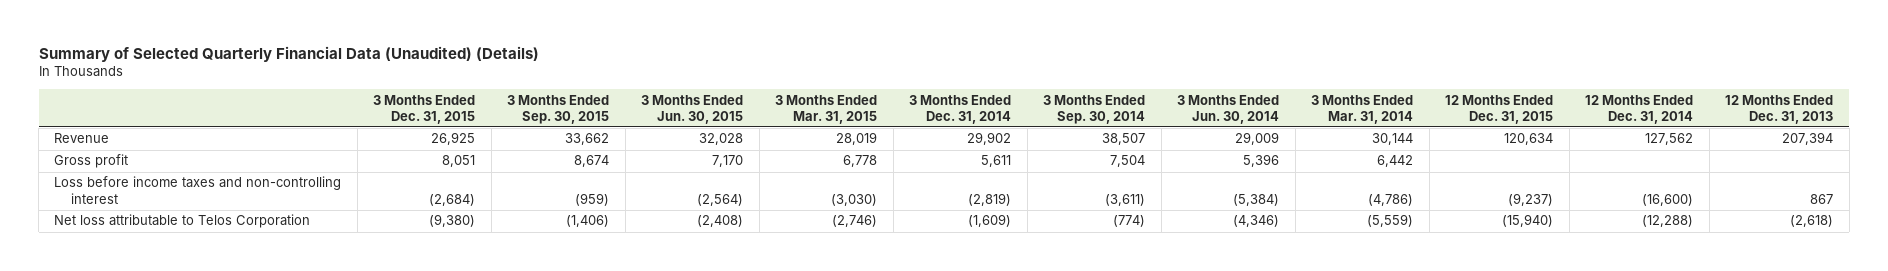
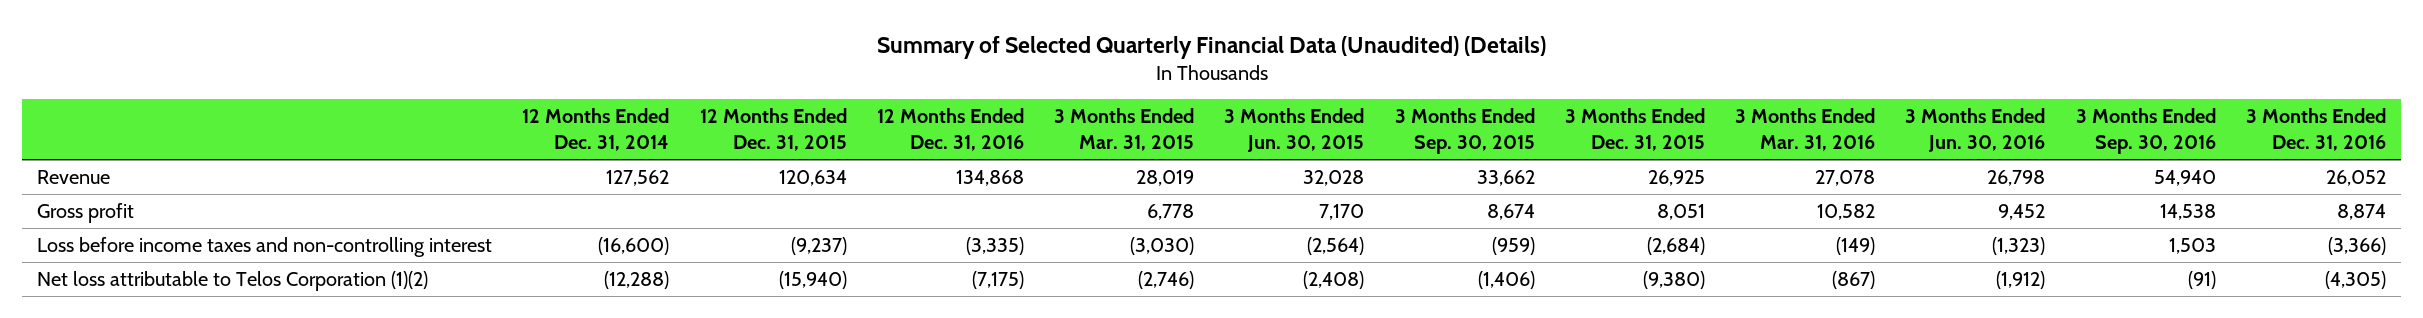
[909,94,1012,124] 3 Months Ended Dec. 31, 2014 -> none
[1043,94,1146,124] 3 Months Ended Sep. 30, 2014 -> none
[1177,94,1280,124] 3 Months Ended Jun. 30, 2014 -> none
[1311,94,1414,124] 3 Months Ended Mar. 31, 2014 -> none
[1725,94,1834,124] 12 Months Ended Dec. 31, 2013 -> none
none -> [876,108,1024,152] 12 Months Ended Dec. 31, 2016
none -> [1735,108,1876,152] 3 Months Ended Mar. 31, 2016
none -> [1905,108,2046,153] 3 Months Ended Jun. 30, 2016
none -> [2075,108,2216,155] 3 Months Ended Sep. 30, 2016
none -> [2245,108,2386,152] 3 Months Ended Dec. 31, 2016
[54,214,311,229] Net loss attributable to Telos Corporation -> [37,270,429,291] Net loss attributable to Telos Corporation (1)(2)

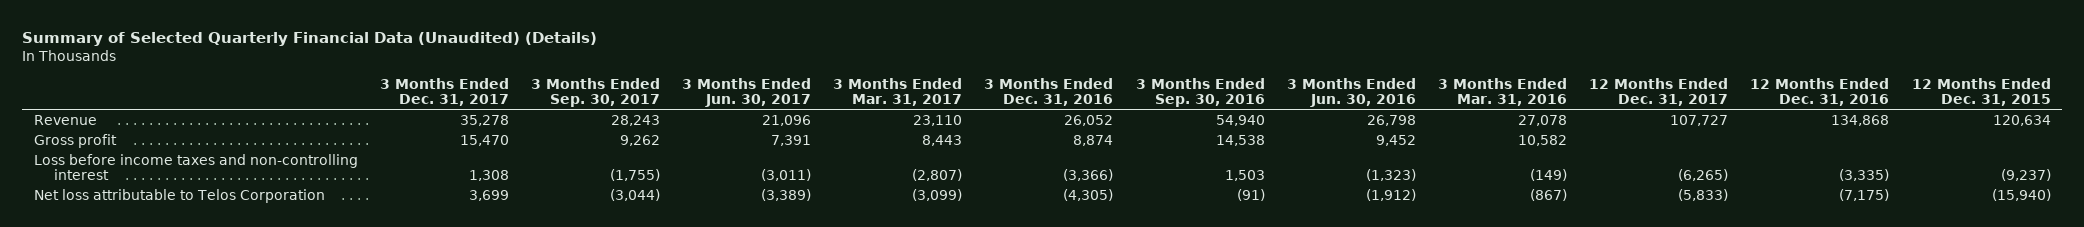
[522,108,670,152] 12 Months Ended Dec. 31, 2014 -> none
[1054,108,1195,152] 3 Months Ended Mar. 31, 2015 -> none
[1224,108,1365,153] 3 Months Ended Jun. 30, 2015 -> none
[1394,108,1535,155] 3 Months Ended Sep. 30, 2015 -> none
[1564,108,1705,152] 3 Months Ended Dec. 31, 2015 -> none
none -> [379,77,509,107] 3 Months Ended Dec. 31, 2017
none -> [530,77,660,108] 3 Months Ended Sep. 30, 2017
none -> [682,77,812,108] 3 Months Ended Jun. 30, 2017
none -> [833,77,963,107] 3 Months Ended Mar. 31, 2017
none -> [1589,77,1729,107] 12 Months Ended Dec. 31, 2017
[37,270,429,291] Net loss attributable to Telos Corporation (1)(2) -> [33,188,325,203] Net loss attributable to Telos Corporation

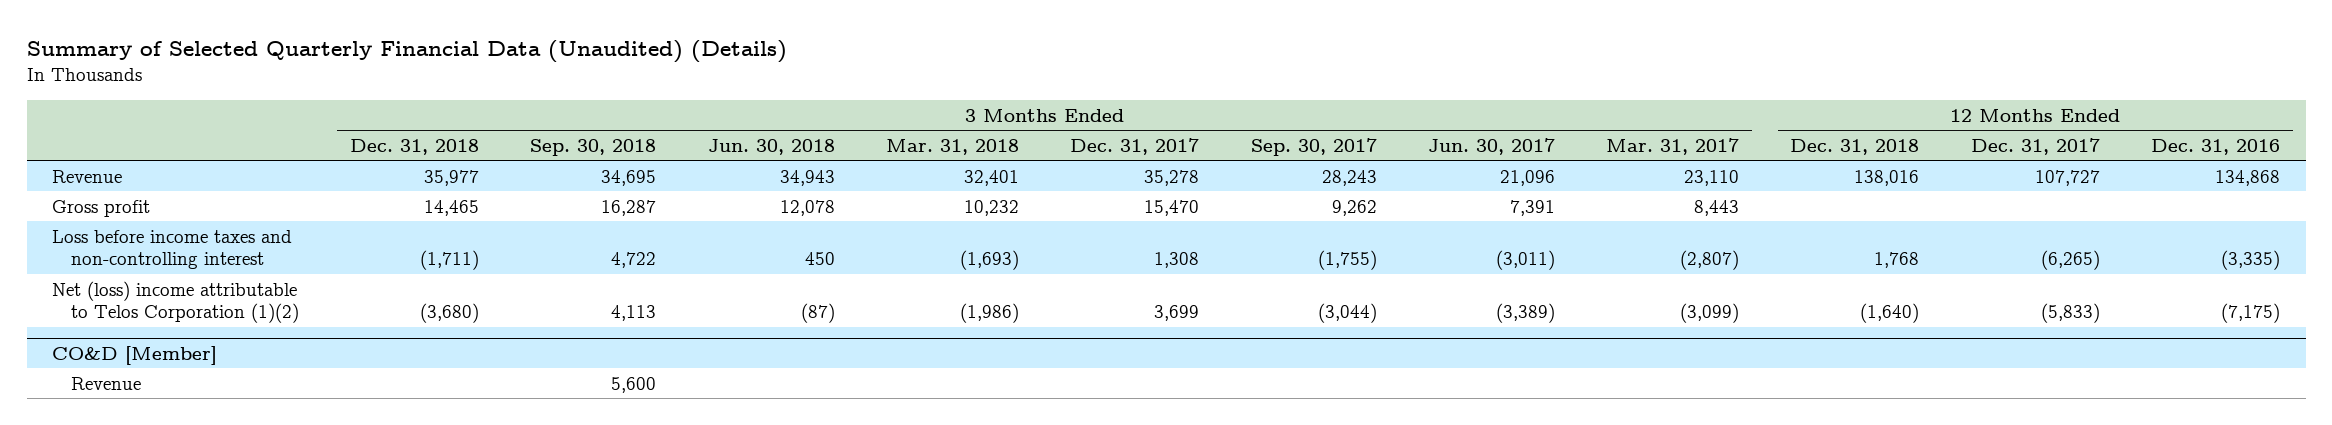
[984,77,1114,107] 3 Months Ended Dec. 31, 2016 -> none
[1135,77,1265,108] 3 Months Ended Sep. 30, 2016 -> none
[1286,77,1416,108] 3 Months Ended Jun. 30, 2016 -> none
[1438,77,1568,107] 3 Months Ended Mar. 31, 2016 -> none
[1911,77,2051,107] 12 Months Ended Dec. 31, 2015 -> none
none -> [350,138,480,155] Dec. 31, 2018
none -> [530,138,657,156] Sep. 30, 2018
none -> [707,138,835,155] Jun. 30, 2018
none -> [886,138,1020,155] Mar. 31, 2018
none -> [1790,138,1920,155] Dec. 31, 2018
[33,188,325,203] Net loss attributable to Telos Corporation -> [52,280,299,324] Net (loss) income attributable to Telos Corporation (1)(2)
none -> [52,345,218,365] CO&D [Member]
none -> [70,376,141,390] Revenue

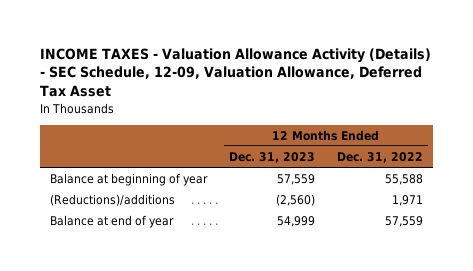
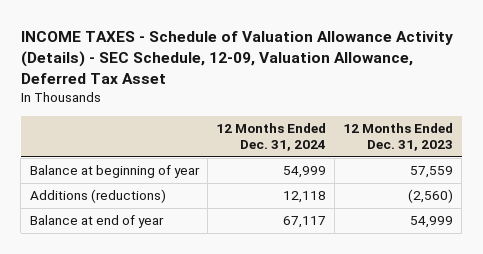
[39,47,431,98] INCOME TAXES - Valuation Allowance Activity (Details) - SEC Schedule, 12-09, Valuation Allowance, Deferred Tax Asset -> [20,30,453,85] INCOME TAXES - Schedule of Valuation Allowance Activity (Details) - SEC Schedule, 12-09, Valuation Allowance, Deferred Tax Asset
[336,151,423,163] Dec. 31, 2022 -> none
none -> [215,123,326,152] 12 Months Ended Dec. 31, 2024
[50,194,176,207] (Reductions)/additions -> [29,189,166,204] Additions (reductions)

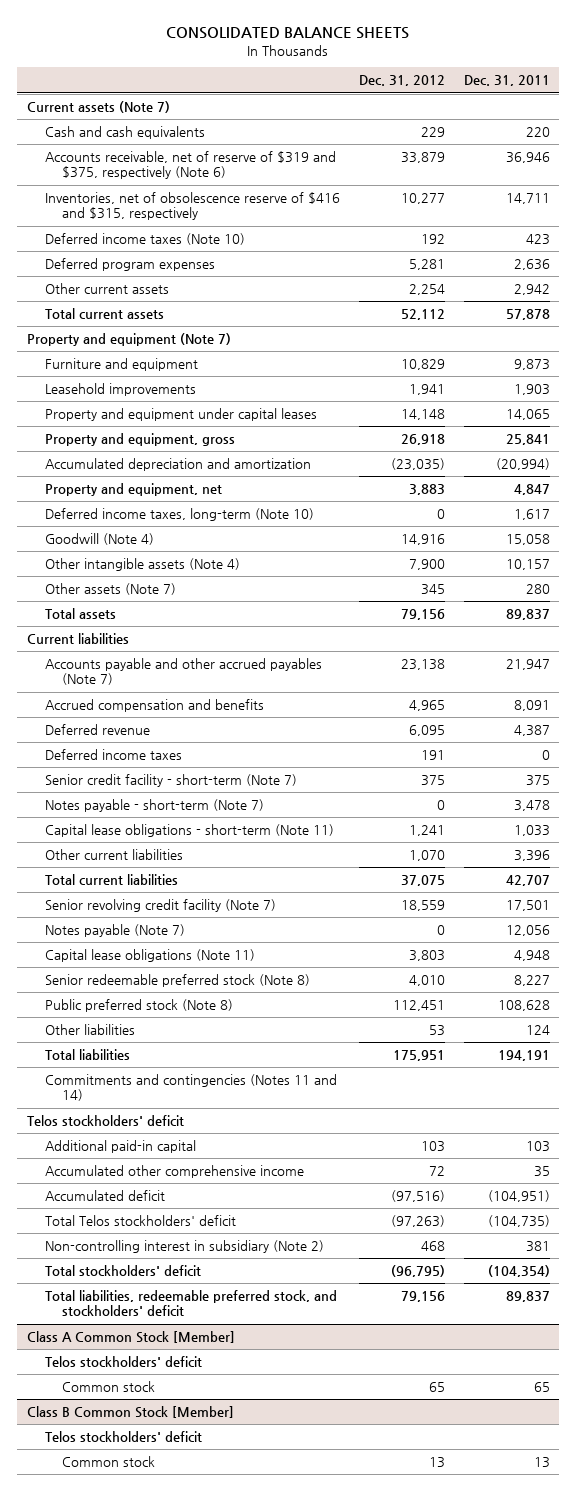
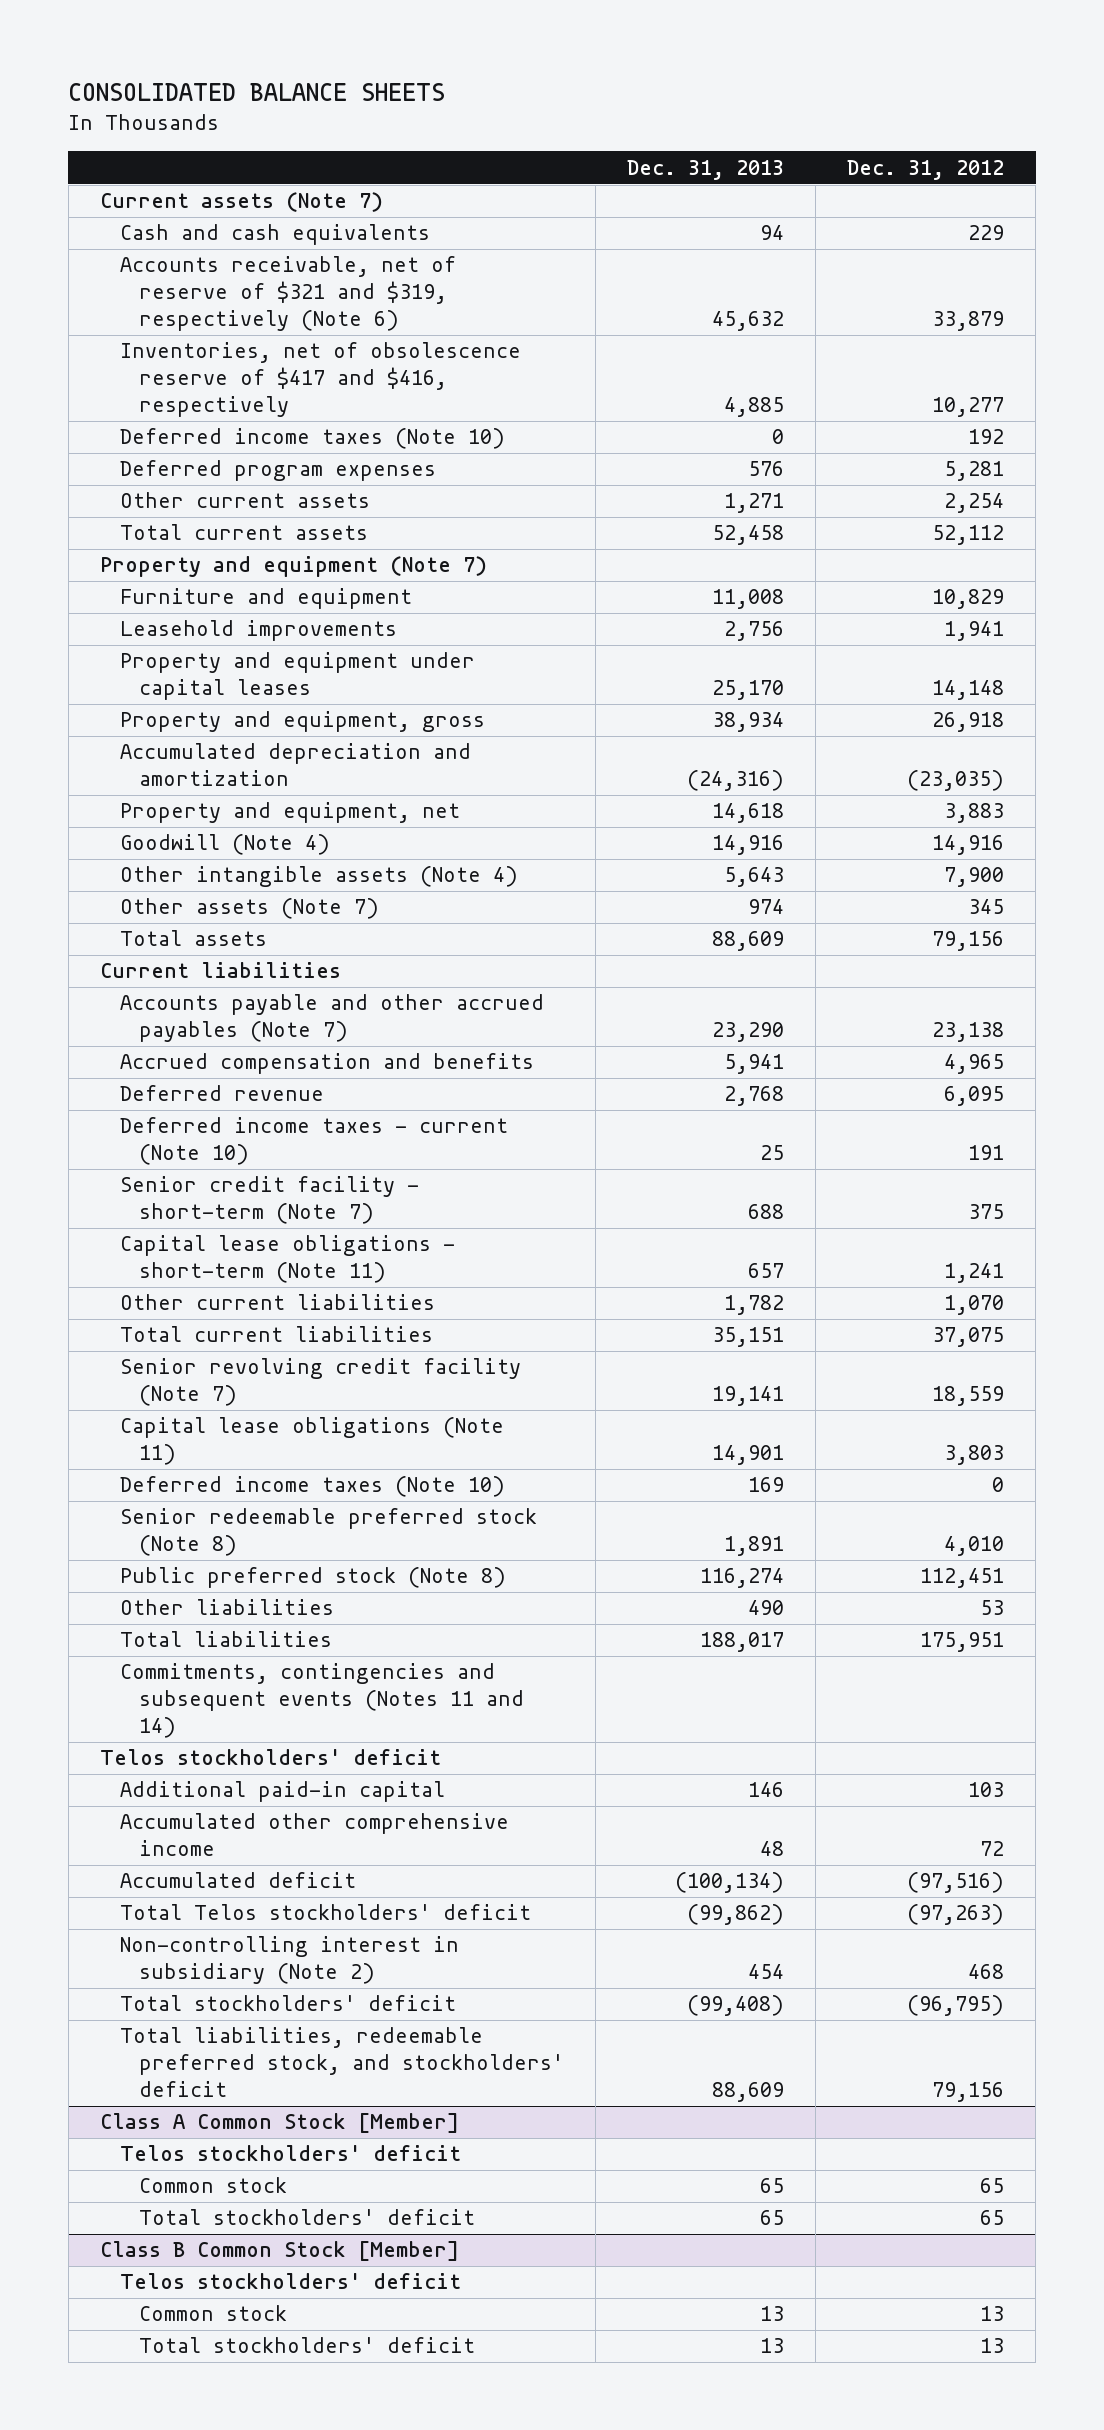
[463,75,550,87] Dec. 31, 2011 -> none
none -> [627,159,785,180] Dec. 31, 2013
[44,151,336,180] Accounts receivable, net of reserve of $319 and $375, respectively (Note 6) -> [119,256,456,332] Accounts receivable, net of reserve of $321 and $319, respectively (Note 6)
[44,192,340,221] Inventories, net of obsolescence reserve of $416 and $315, respectively -> [119,342,521,418] Inventories, net of obsolescence reserve of $417 and $416, respectively
[44,508,314,522] Deferred income taxes, long-term (Note 10) -> none
[44,749,182,761] Deferred income taxes -> [119,1117,508,1166] Deferred income taxes - current (Note 10)
[44,799,264,813] Notes payable - short-term (Note 7) -> none
[44,924,185,938] Notes payable (Note 7) -> none
none -> [119,1476,505,1498] Deferred income taxes (Note 10)
[44,1074,337,1102] Commitments and contingencies (Notes 11 and 14) -> [119,1663,525,1739] Commitments, contingencies and subsequent events (Notes 11 and 14)
none -> [139,2209,476,2226] Total stockholders' deficit
none -> [139,2337,476,2354] Total stockholders' deficit

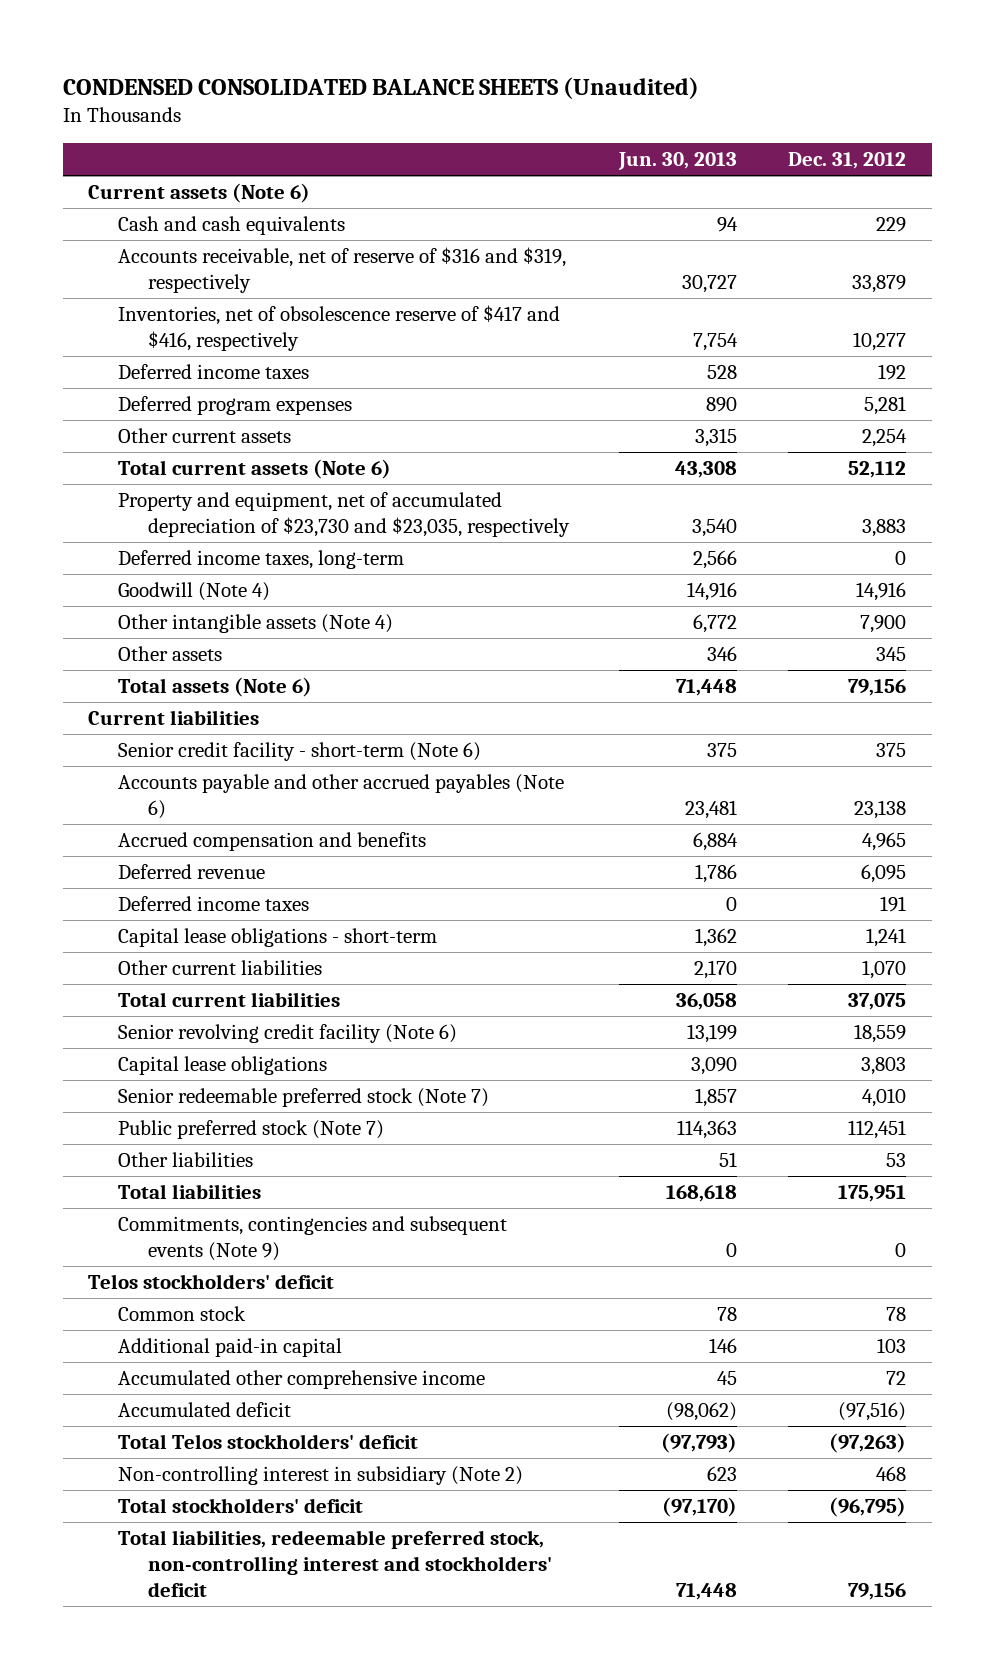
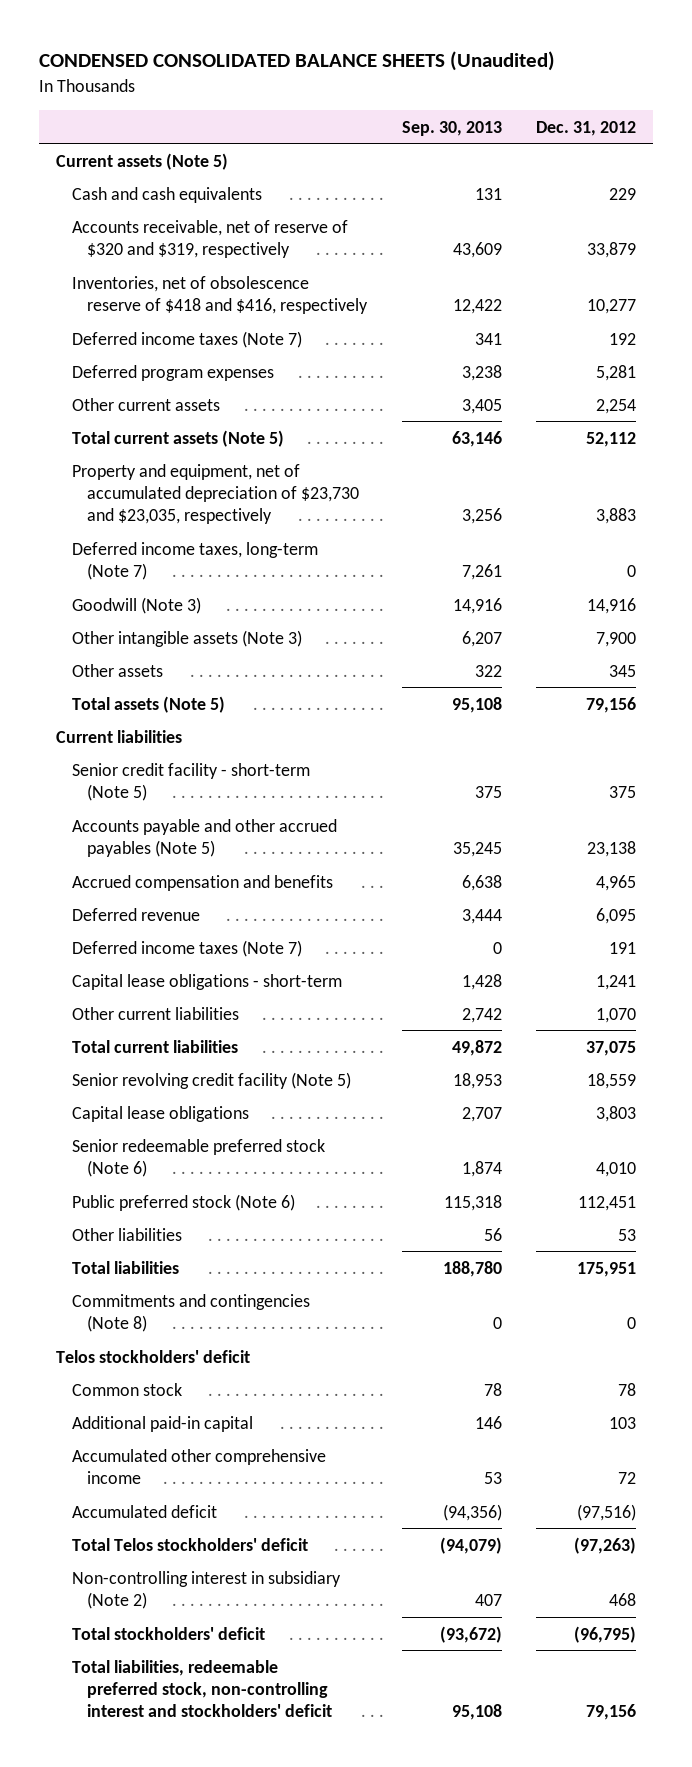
[618,152,738,171] Jun. 30, 2013 -> none
none -> [401,120,502,136] Sep. 30, 2013
[88,183,311,204] Current assets (Note 6) -> [55,152,228,170] Current assets (Note 5)
[117,247,566,293] Accounts receivable, net of reserve of $316 and $319, respectively -> [71,219,348,259] Accounts receivable, net of reserve of $320 and $319, respectively
[117,305,560,351] Inventories, net of obsolescence reserve of $417 and $416, respectively -> [71,275,369,315] Inventories, net of obsolescence reserve of $418 and $416, respectively
[117,364,309,380] Deferred income taxes -> [71,330,302,348] Deferred income taxes (Note 7)
[117,459,391,480] Total current assets (Note 6) -> [71,429,284,447] Total current assets (Note 5)
[117,550,404,570] Deferred income taxes, long-term -> [71,541,318,581] Deferred income taxes, long-term (Note 7)
[117,582,270,602] Goodwill (Note 4) -> [71,596,201,614] Goodwill (Note 3)
[117,614,393,634] Other intangible assets (Note 4) -> [71,629,302,647] Other intangible assets (Note 3)
[117,677,312,698] Total assets (Note 6) -> [71,695,225,713] Total assets (Note 5)
[117,742,481,762] Senior credit facility - short-term (Note 6) -> [71,762,310,802] Senior credit facility - short-term (Note 5)
[117,774,564,819] Accounts payable and other accrued payables (Note 6) -> [71,818,337,858] Accounts payable and other accrued payables (Note 5)
[117,896,309,912] Deferred income taxes -> [71,939,302,957] Deferred income taxes (Note 7)
[117,1024,457,1044] Senior revolving credit facility (Note 6) -> [71,1071,351,1089] Senior revolving credit facility (Note 5)
[117,1088,489,1108] Senior redeemable preferred stock (Note 7) -> [71,1138,325,1178] Senior redeemable preferred stock (Note 6)
[117,1120,384,1140] Public preferred stock (Note 7) -> [71,1193,295,1211] Public preferred stock (Note 6)
[117,1216,507,1261] Commitments, contingencies and subsequent events (Note 9) -> [71,1293,310,1333] Commitments and contingencies (Note 8)

